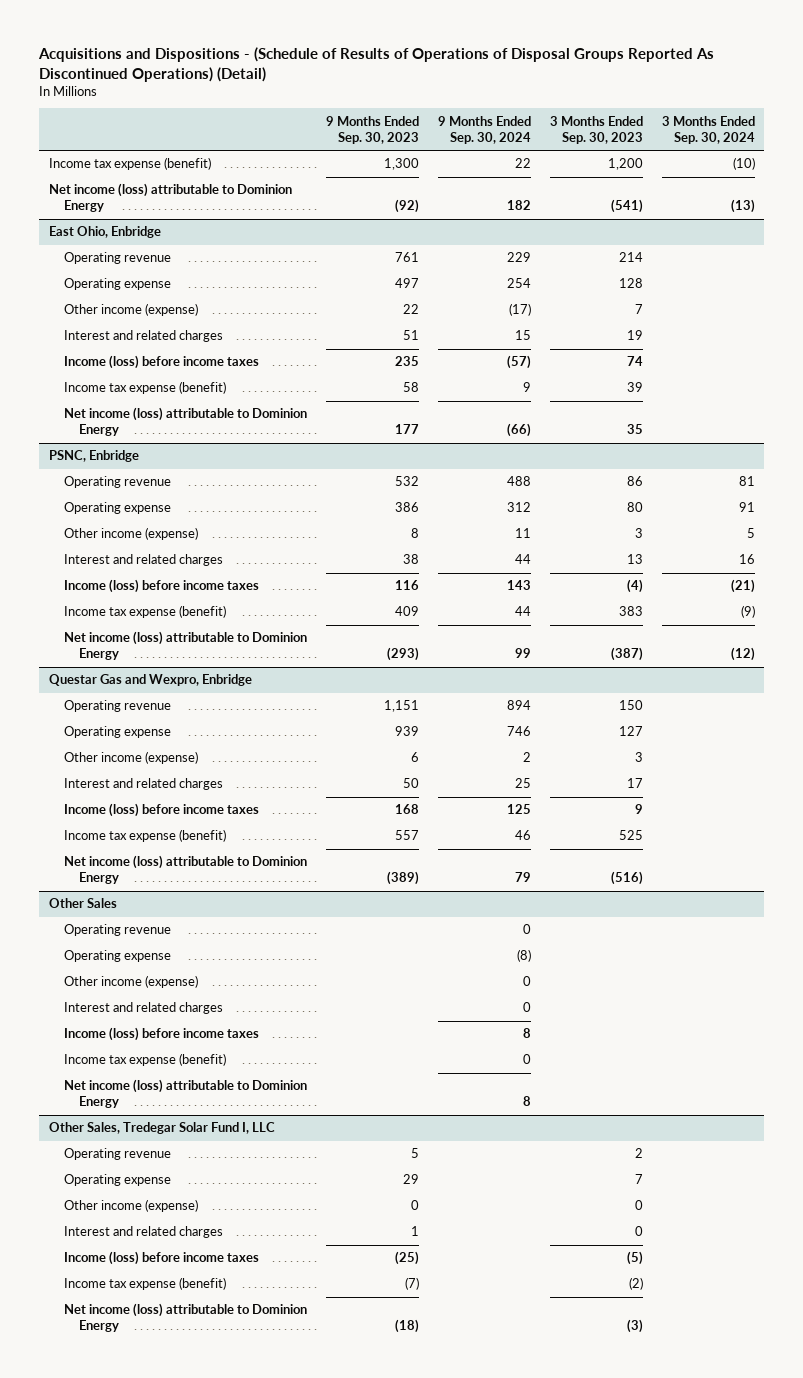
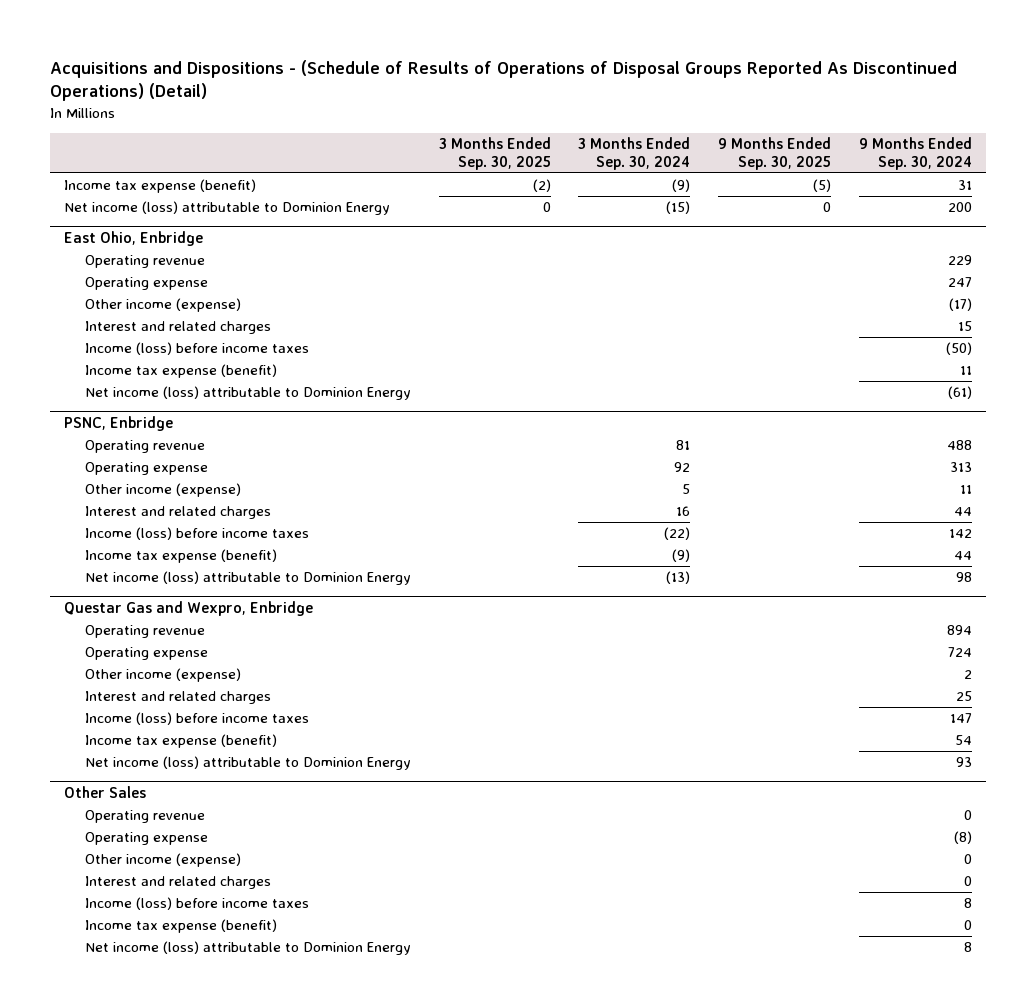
[325,115,419,144] 9 Months Ended Sep. 30, 2023 -> none
[549,115,643,144] 3 Months Ended Sep. 30, 2023 -> none
none -> [438,137,551,170] 3 Months Ended Sep. 30, 2025
none -> [718,137,832,170] 9 Months Ended Sep. 30, 2025
[514,158,531,169] 22 -> [957,180,972,191] 31
[732,157,755,171] (10) -> [672,179,691,193] (9)
[506,200,531,211] 182 -> [947,202,972,213] 200
[730,199,755,214] (13) -> [666,201,691,215] (15)
[506,278,531,289] 254 -> [947,277,972,288] 247
[506,355,531,370] (57) -> [945,342,972,356] (50)
[522,382,531,393] 9 -> [959,366,972,376] 11
[506,423,531,438] (66) -> [947,386,972,400] (61)
[506,502,531,513] 312 -> [949,462,972,473] 313
[738,502,755,513] 91 -> [674,462,691,473] 92
[506,580,531,591] 143 -> [948,529,972,539] 142
[730,579,755,594] (21) -> [664,527,691,541] (22)
[514,648,531,659] 99 -> [955,572,972,583] 98
[730,647,755,662] (12) -> [666,571,691,585] (13)
[506,726,531,737] 746 -> [947,647,972,658] 724
[506,804,531,815] 125 -> [949,713,972,724] 147
[514,830,531,841] 46 -> [954,735,972,746] 54
[514,872,531,883] 79 -> [955,757,972,768] 93
[48,1122,275,1135] Other Sales, Tredegar Solar Fund I, LLC -> none
[64,1148,172,1161] Operating revenue -> none
[64,1174,172,1187] Operating expense -> none
[64,1199,199,1213] Other income (expense) -> none
[64,1226,224,1239] Interest and related charges -> none
[64,1251,260,1266] Income (loss) before income taxes -> none
[64,1277,227,1291] Income tax expense (benefit) -> none
[64,1303,308,1333] Net income (loss) attributable to Dominion Energy -> none

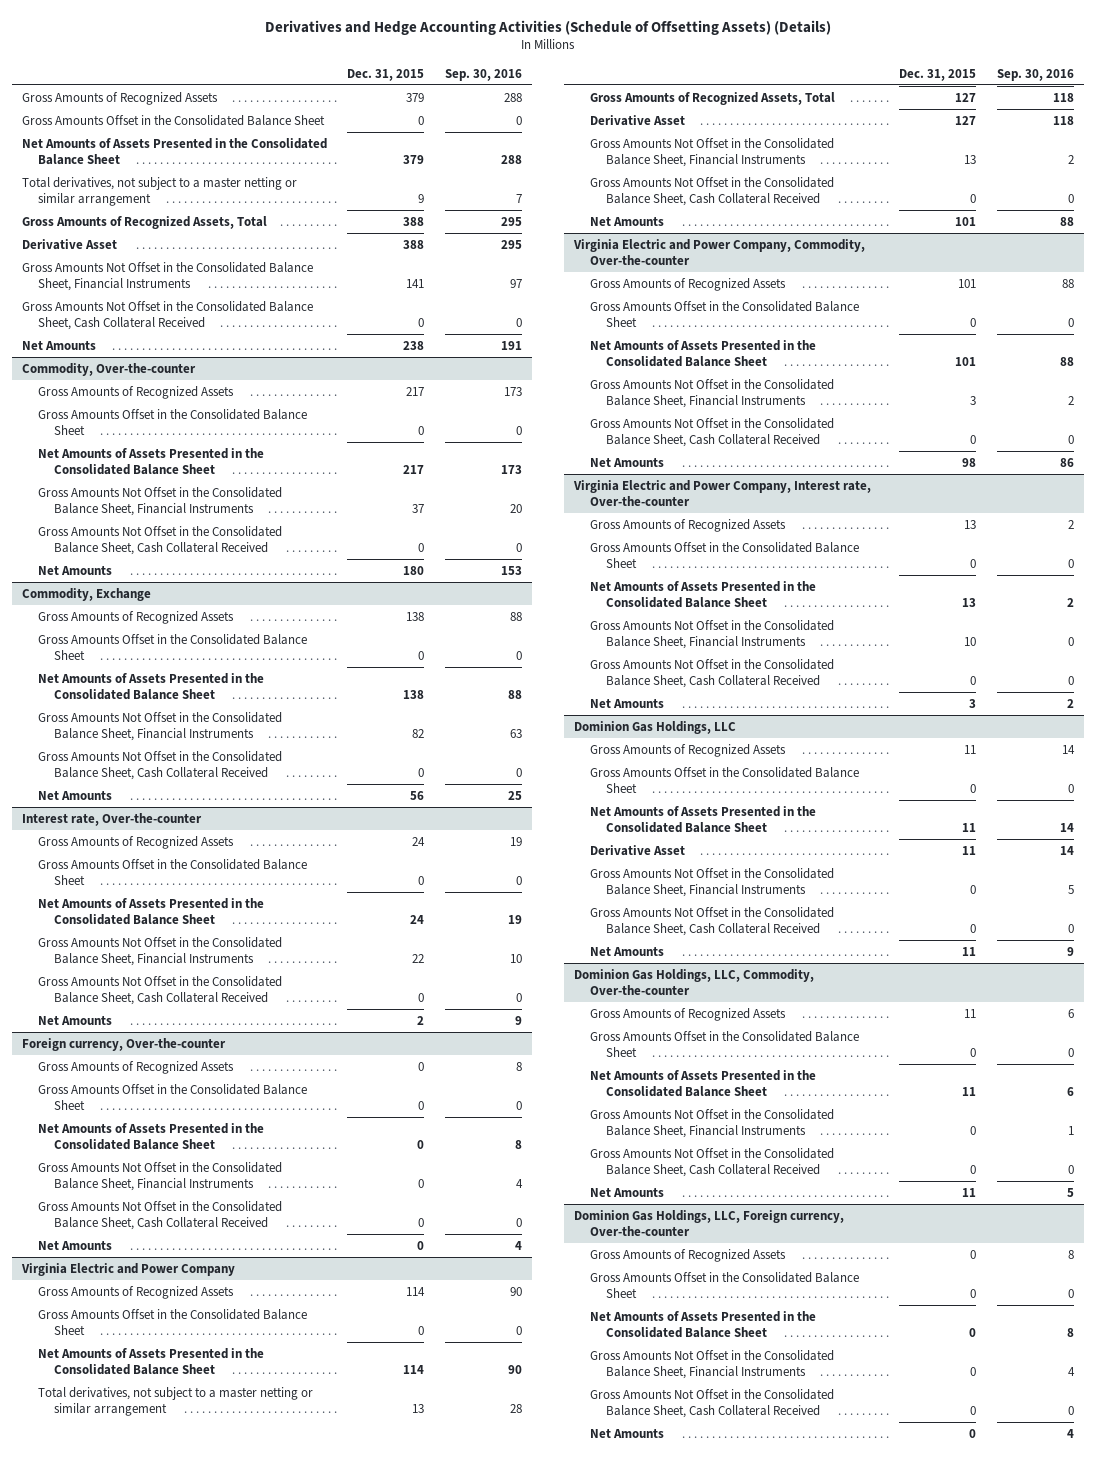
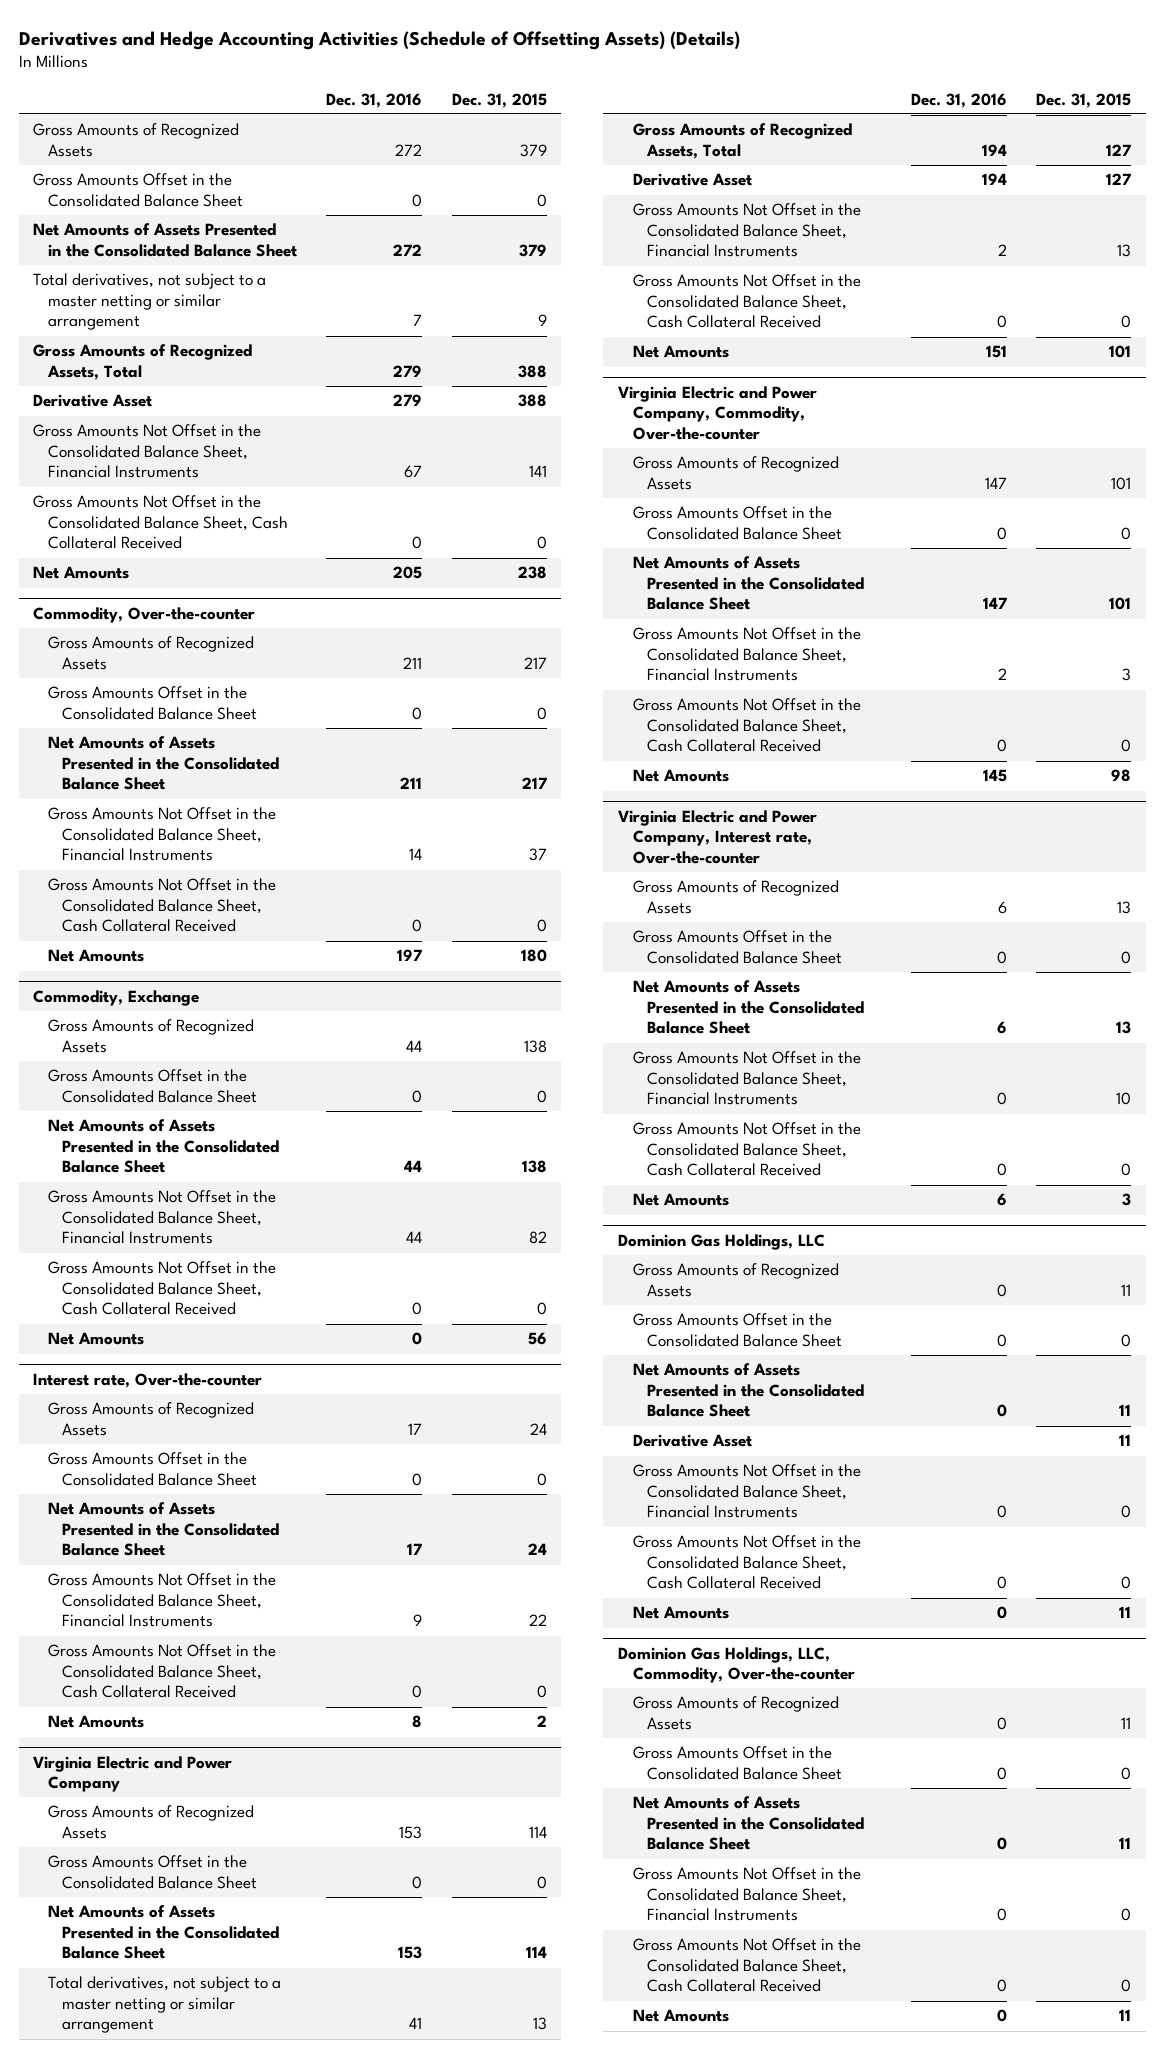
[444,68,522,81] Sep. 30, 2016 -> none
none -> [326,92,423,108] Dec. 31, 2016
[22,1037,227,1051] Foreign currency, Over-the-counter -> none
[37,1060,234,1074] Gross Amounts of Recognized Assets -> none
[37,1083,307,1110] Gross Amounts Offset in the Consolidated Balance Sheet -> none
[37,1122,264,1150] Net Amounts of Assets Presented in the Consolidated Balance Sheet -> none
[37,1161,282,1191] Gross Amounts Not Offset in the Consolidated Balance Sheet, Financial Instruments -> none
[37,1200,282,1230] Gross Amounts Not Offset in the Consolidated Balance Sheet, Cash Collateral Received -> none
[37,1240,112,1250] Net Amounts -> none
[574,1209,845,1236] Dominion Gas Holdings, LLC, Foreign currency, Over-the-counter -> none
[589,1248,786,1262] Gross Amounts of Recognized Assets -> none
[589,1271,859,1298] Gross Amounts Offset in the Consolidated Balance Sheet -> none
[589,1310,816,1338] Net Amounts of Assets Presented in the Consolidated Balance Sheet -> none
[589,1349,834,1379] Gross Amounts Not Offset in the Consolidated Balance Sheet, Financial Instruments -> none
[589,1388,834,1418] Gross Amounts Not Offset in the Consolidated Balance Sheet, Cash Collateral Received -> none
[589,1428,664,1438] Net Amounts -> none

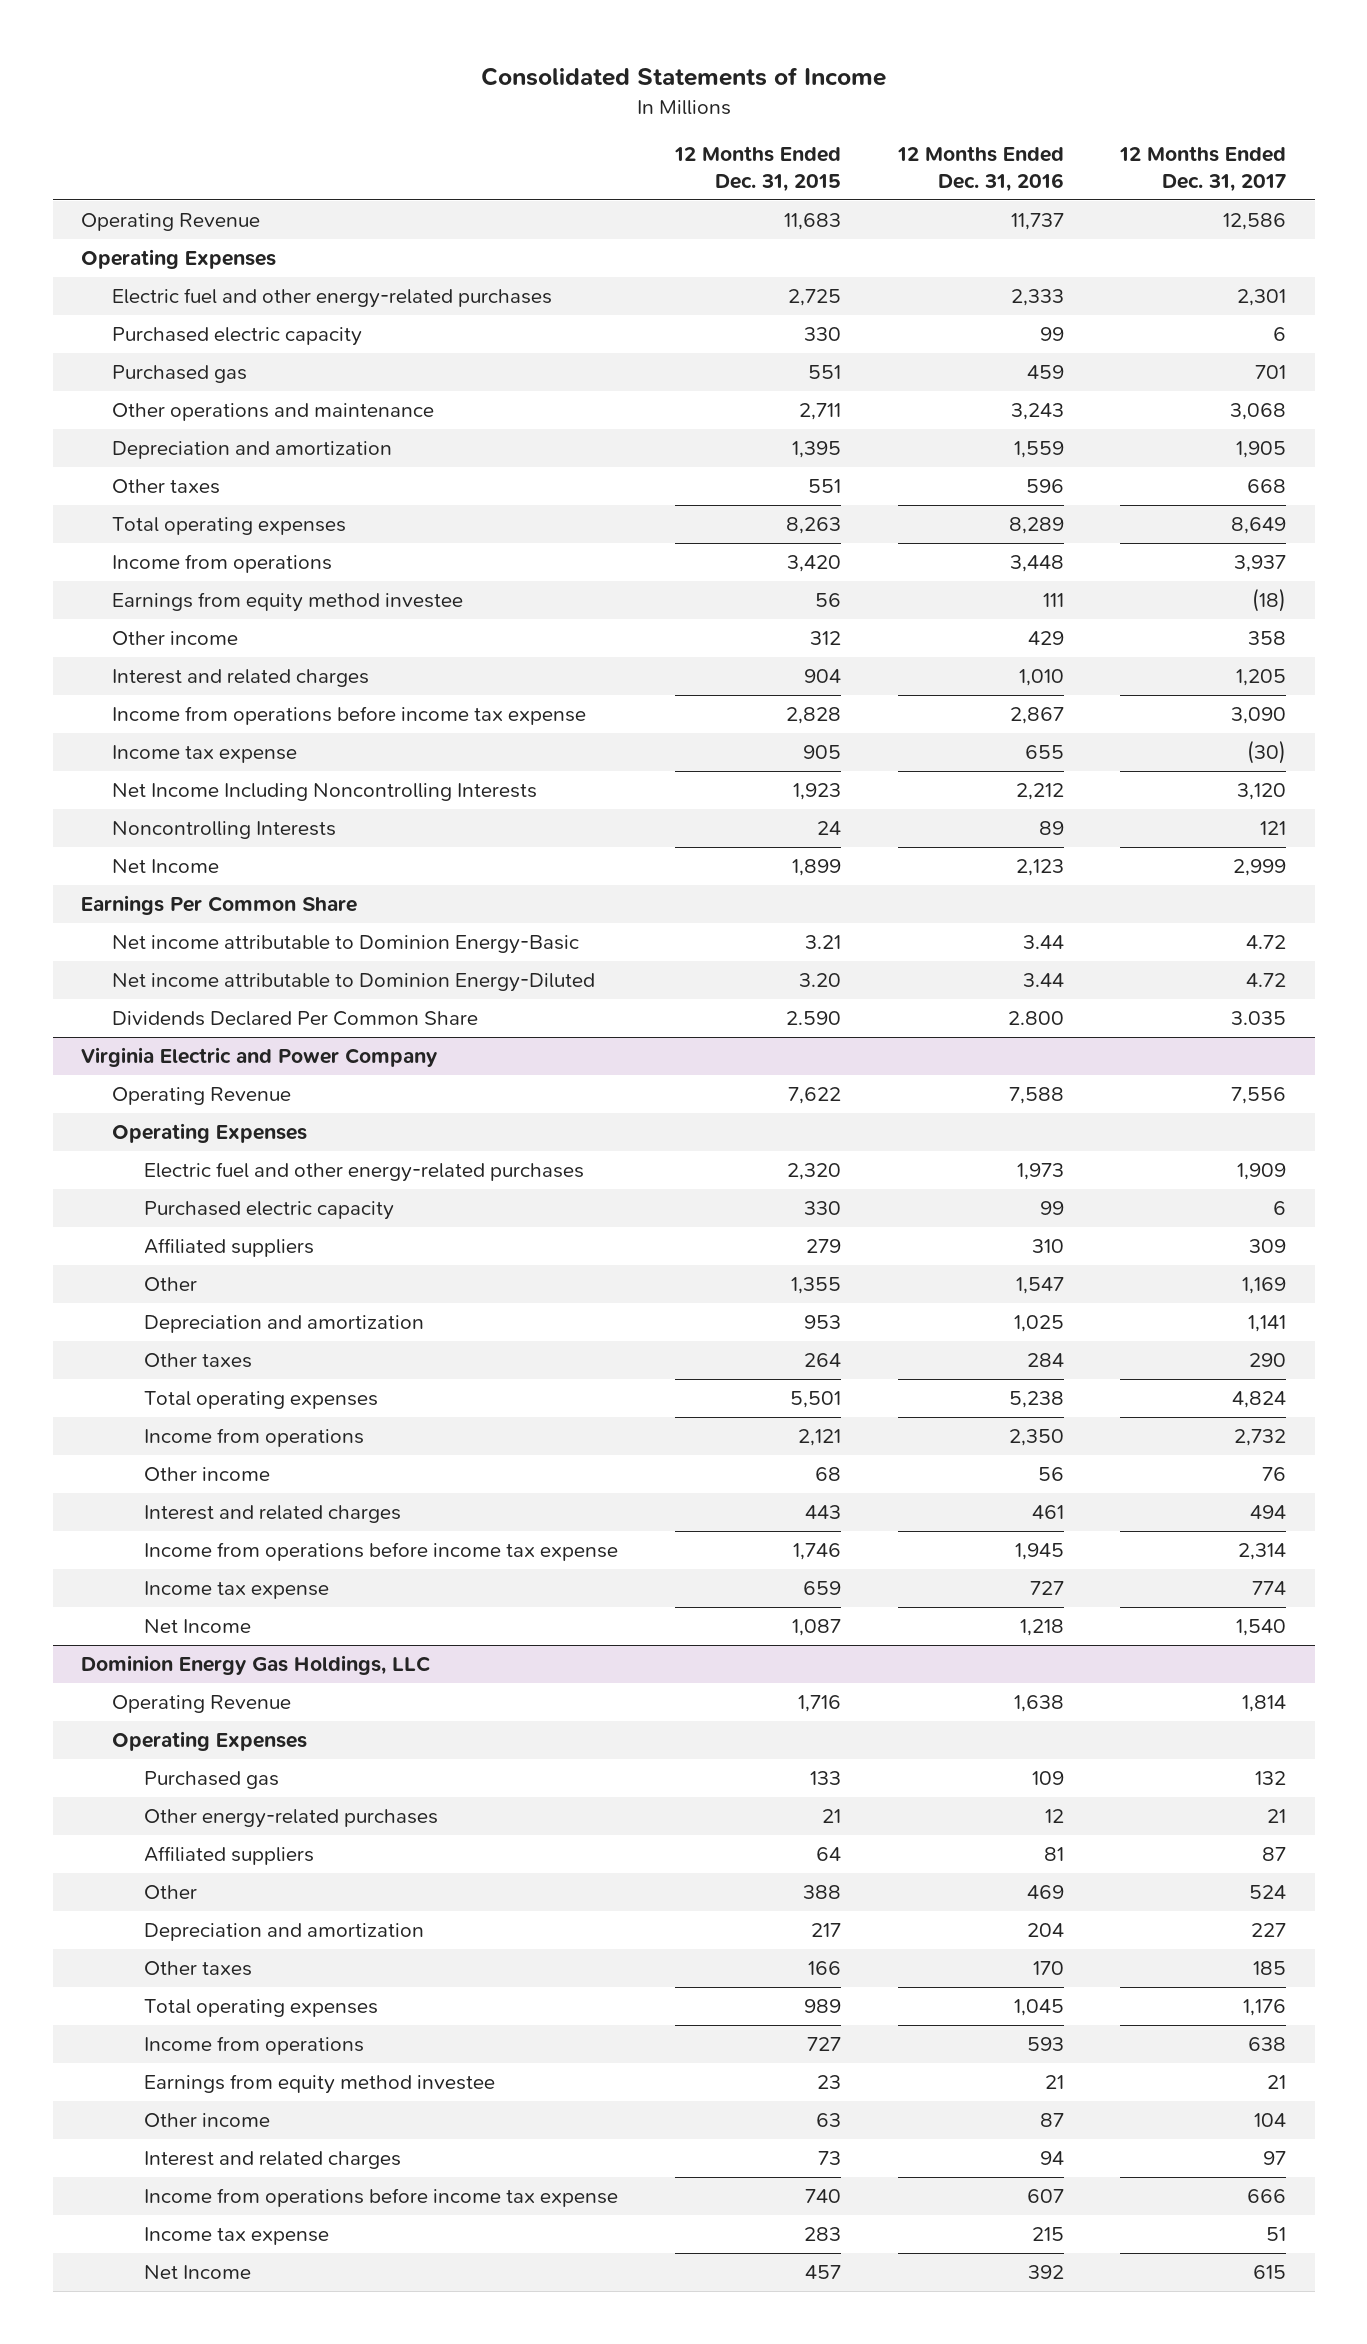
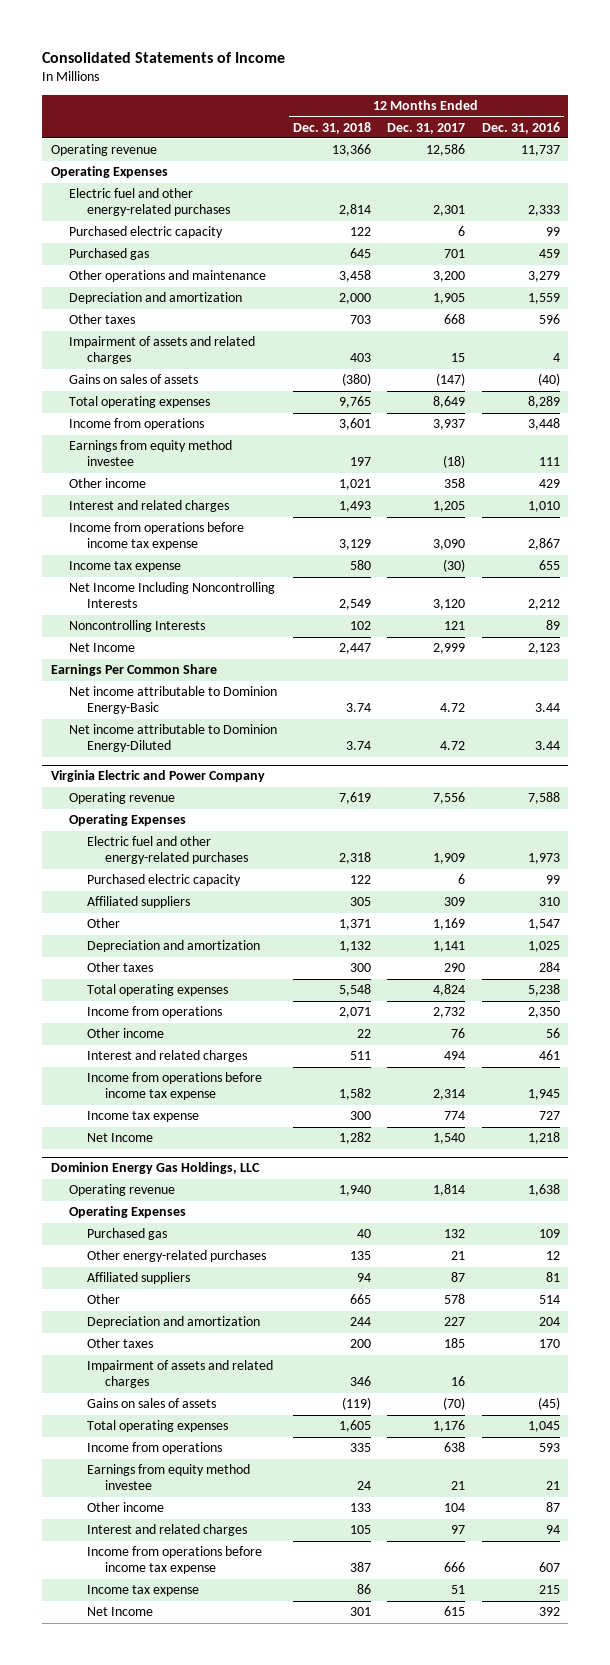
[673,146,841,192] 12 Months Ended Dec. 31, 2015 -> none
none -> [293,121,372,134] Dec. 31, 2018
[80,213,260,232] Operating Revenue -> [50,144,157,157] Operating revenue
[1010,403,1064,421] 3,243 -> [527,271,560,283] 3,279
[1230,403,1287,421] 3,068 -> [433,271,466,283] 3,200
none -> [68,336,255,365] Impairment of assets and related charges
none -> [68,374,198,385] Gains on sales of assets
[112,1011,479,1027] Dividends Declared Per Common Share -> none
[112,1087,292,1106] Operating Revenue -> [68,792,175,805] Operating revenue
[112,1695,292,1714] Operating Revenue -> [68,1184,175,1197] Operating revenue
[1026,1885,1064,1900] 469 -> [538,1295,560,1305] 514
[1249,1885,1287,1900] 524 -> [444,1294,466,1305] 578
none -> [87,1360,274,1389] Impairment of assets and related charges
none -> [87,1398,217,1409] Gains on sales of assets

